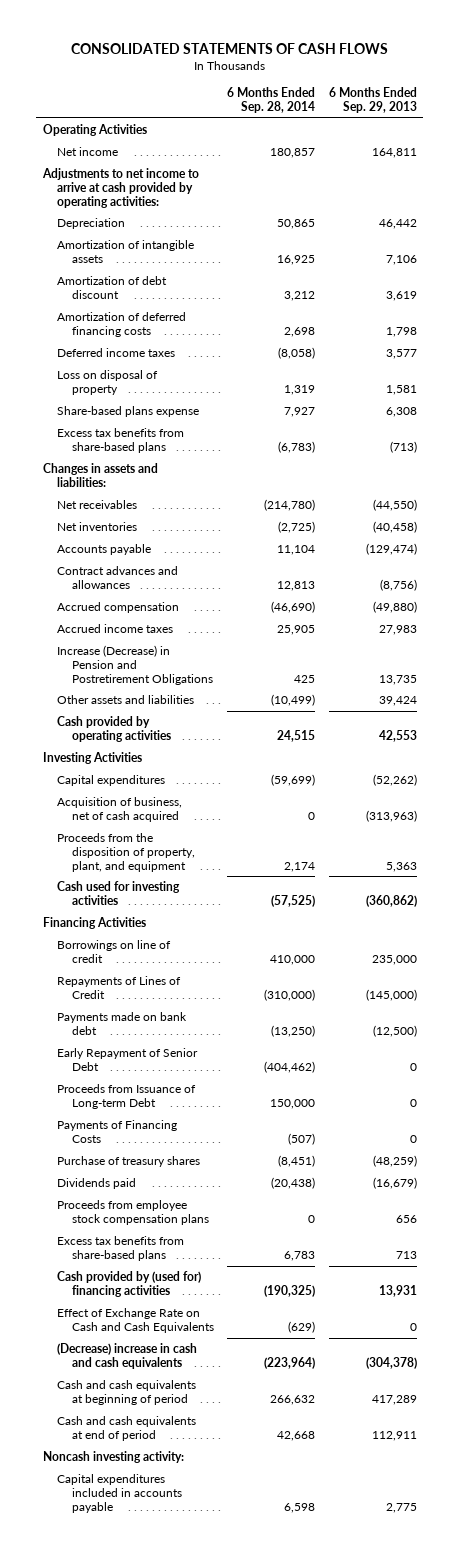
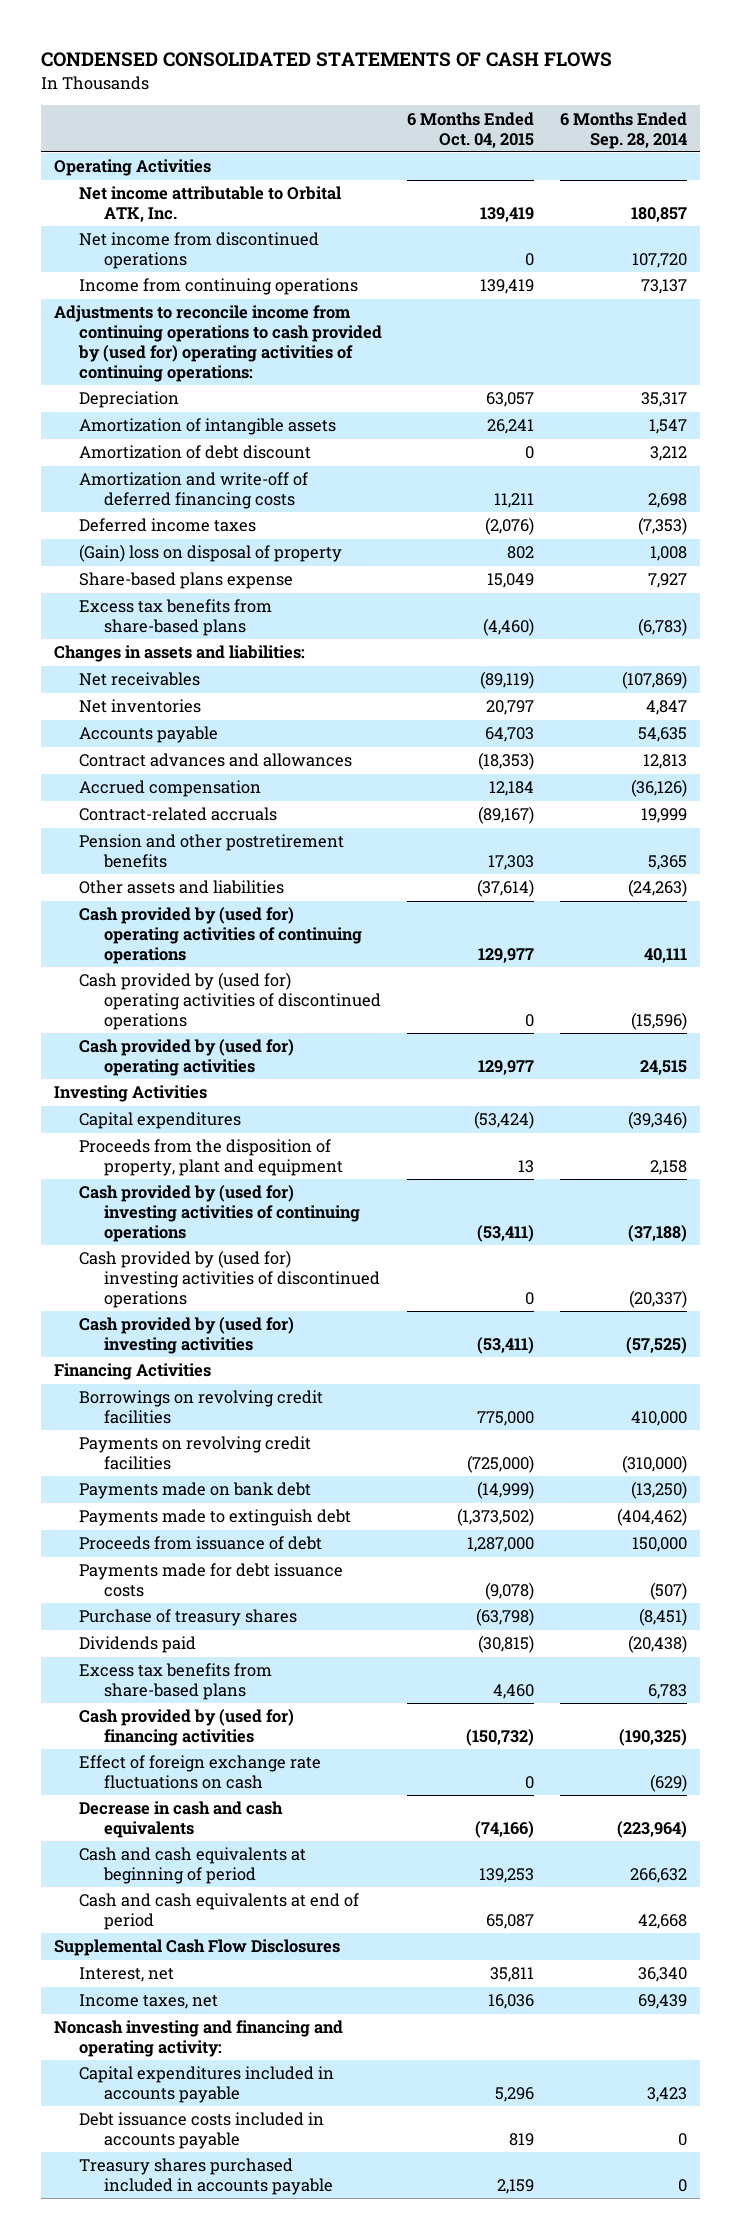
[70,43,388,55] CONSOLIDATED STATEMENTS OF CASH FLOWS -> [40,52,612,68] CONDENSED CONSOLIDATED STATEMENTS OF CASH FLOWS
[328,87,417,113] 6 Months Ended Sep. 29, 2013 -> none
none -> [407,111,535,148] 6 Months Ended Oct. 04, 2015
[57,147,119,157] Net income -> [78,186,341,223] Net income attributable to Orbital ATK, Inc.
none -> [78,232,319,270] Net income from discontinued operations
none -> [78,278,358,296] Income from continuing operations
[41,168,199,208] Adjustments to net income to arrive at cash provided by operating activities: -> [53,305,382,382] Adjustments to reconcile income from continuing operations to cash provided by (used for) operating activities of continuing operations:
[277,219,316,230] 50,865 -> [641,392,688,408] 35,317
[277,254,316,265] 16,925 -> [649,419,688,435] 1,547
[57,312,187,337] Amortization of deferred financing costs -> [78,472,308,510] Amortization and write-off of deferred financing costs
[278,347,316,360] (8,058) -> [638,517,688,536] (7,353)
[57,370,159,395] Loss on disposal of property -> [78,544,342,563] (Gain) loss on disposal of property
[284,384,316,395] 1,319 -> [650,546,688,562] 1,008
[264,499,316,512] (214,780) -> [622,671,688,690] (107,869)
[278,521,316,534] (2,725) -> [646,700,688,716] 4,847
[277,545,316,556] 11,104 -> [638,727,688,743] 54,635
[57,624,174,634] Accrued income taxes -> none
[271,601,316,614] (46,690) -> [631,779,688,798] (36,126)
none -> [78,807,277,822] Contract-related accruals
[57,645,213,685] Increase (Decrease) in Pension and Postretirement Obligations -> [78,834,344,869] Pension and other postretirement benefits
[294,674,316,683] 425 -> [648,855,688,871] 5,365
[271,694,316,707] (10,499) -> [628,879,688,898] (24,263)
[57,716,171,742] Cash provided by operating activities -> [78,907,362,965] Cash provided by (used for) operating activities of continuing operations
[277,729,316,742] 24,515 -> [644,948,688,964] 40,111
none -> [78,972,381,1031] Cash provided by (used for) operating activities of discontinued operations
none -> [78,1039,294,1077] Cash provided by (used for) operating activities
[57,797,183,822] Acquisition of business, net of cash acquired -> none
[271,774,316,787] (59,699) -> [628,1111,688,1130] (39,346)
[57,833,195,872] Proceeds from the disposition of property, plant, and equipment -> [78,1139,343,1177] Proceeds from the disposition of property, plant and equipment
[284,861,316,872] 2,174 -> [650,1160,688,1176] 2,158
[57,881,181,905] Cash used for investing activities -> [78,1185,360,1243] Cash provided by (used for) investing activities of continuing operations
[271,894,316,907] (57,525) -> [628,1225,688,1243] (37,188)
none -> [78,1250,380,1309] Cash provided by (used for) investing activities of discontinued operations
none -> [78,1317,294,1355] Cash provided by (used for) investing activities
[57,940,172,963] Borrowings on line of credit -> [78,1390,323,1425] Borrowings on revolving credit facilities
[57,976,182,999] Repayments of Lines of Credit -> [78,1436,311,1471] Payments on revolving credit facilities
[57,1048,199,1071] Early Repayment of Senior Debt -> [78,1509,351,1527] Payments made to extinguish debt
[57,1084,197,1109] Proceeds from Issuance of Long-term Debt -> [78,1536,322,1551] Proceeds from issuance of debt
[57,1120,178,1143] Payments of Financing Costs -> [78,1563,343,1598] Payments made for debt issuance costs
[57,1200,209,1225] Proceeds from employee stock compensation plans -> none
[57,1308,214,1333] Effect of Exchange Rate on Cash and Cash Equivalents -> [78,1755,321,1790] Effect of foreign exchange rate fluctuations on cash
[57,1343,198,1369] (Decrease) increase in cash and cash equivalents -> [78,1801,283,1839] Decrease in cash and cash equivalents
none -> [53,1939,340,1957] Supplemental Cash Flow Disclosures
none -> [78,1967,174,1983] Interest, net
none -> [78,1994,218,2010] Income taxes, net
[42,1451,184,1464] Noncash investing activity: -> [53,2020,343,2058] Noncash investing and financing and operating activity:
[284,1502,316,1513] 6,598 -> [647,2087,688,2103] 3,423
none -> [78,2112,324,2150] Debt issuance costs included in accounts payable
none -> [78,2158,333,2196] Treasury shares purchased included in accounts payable

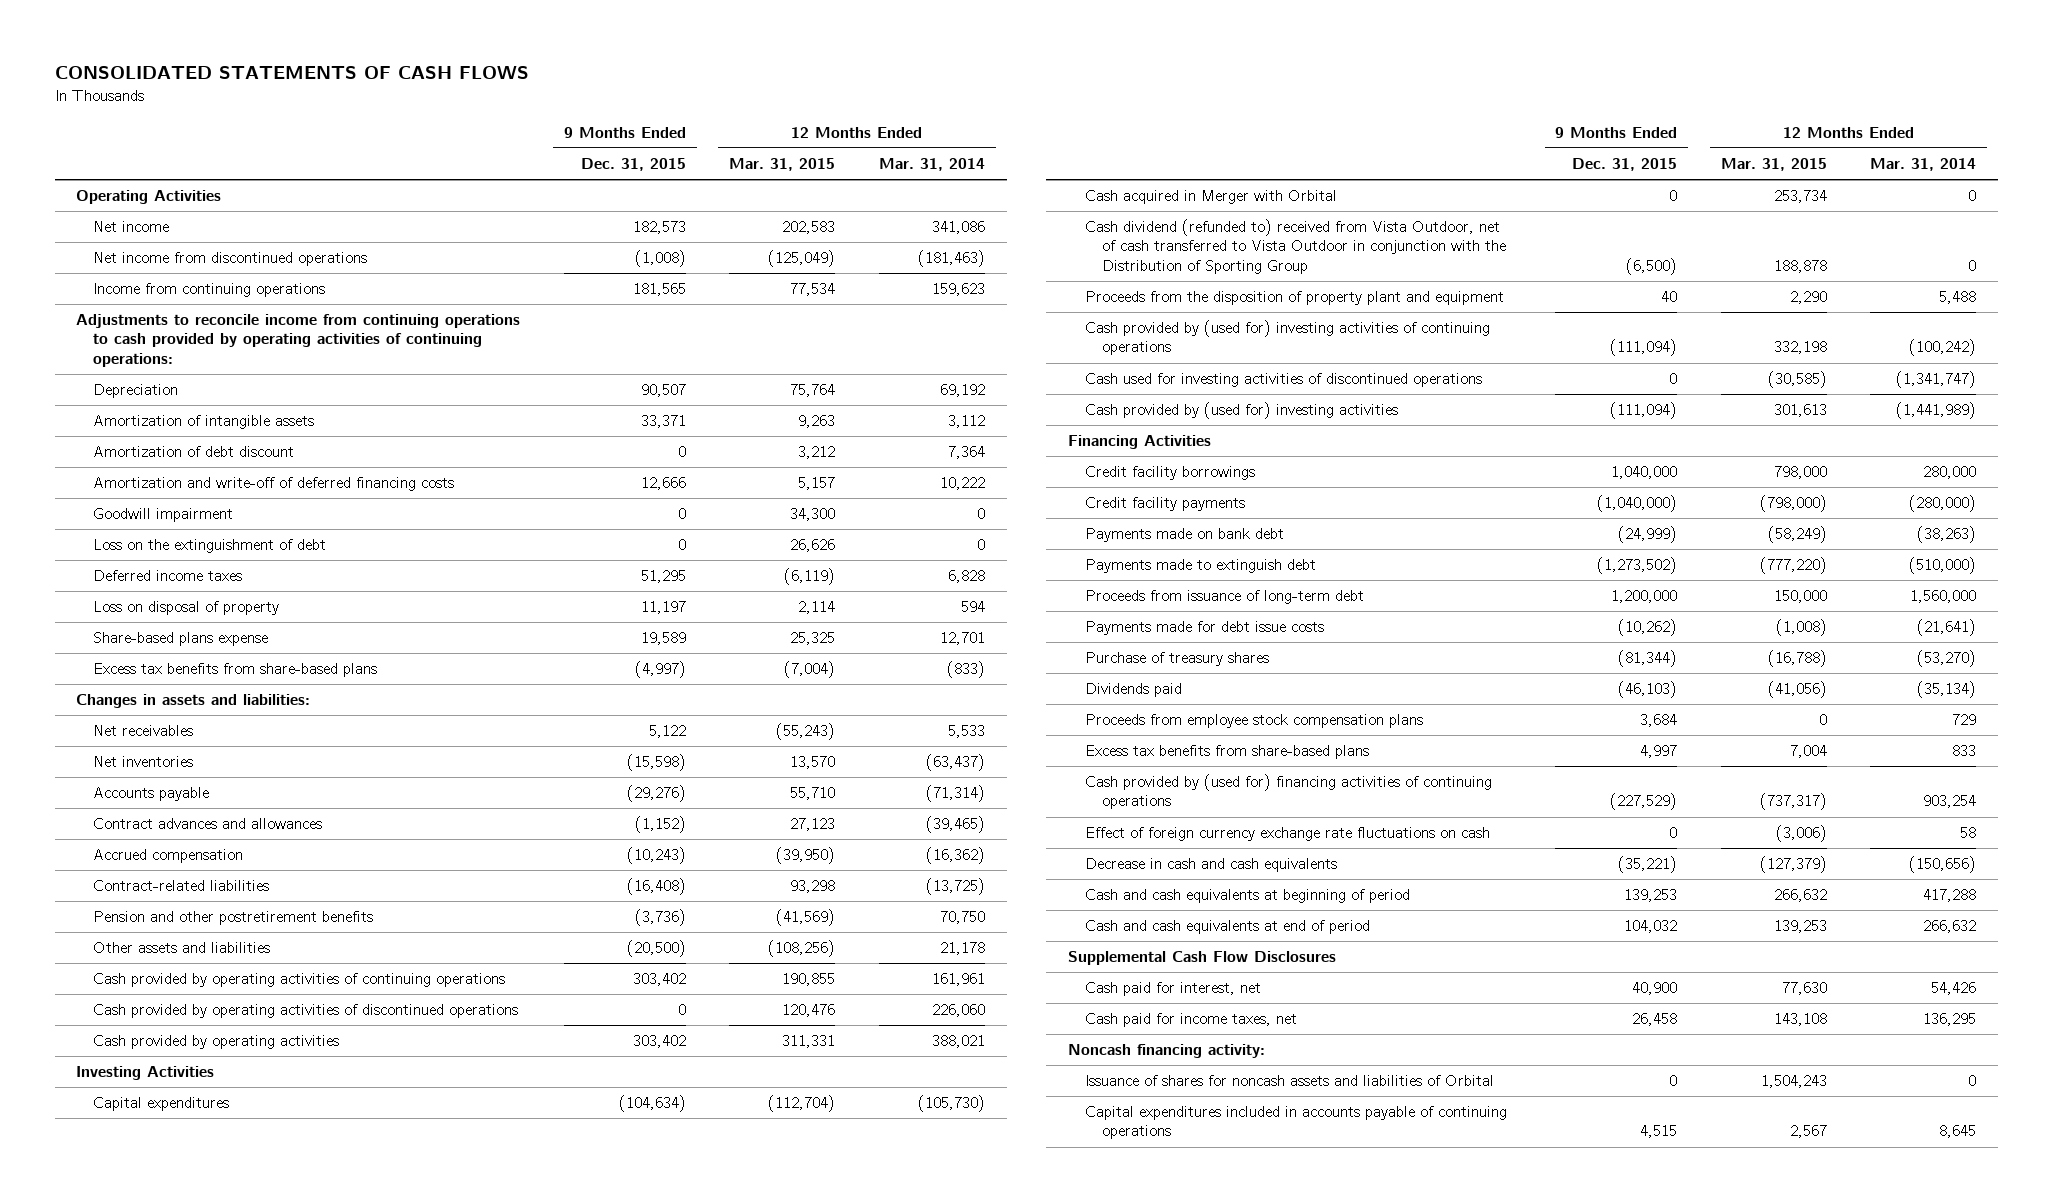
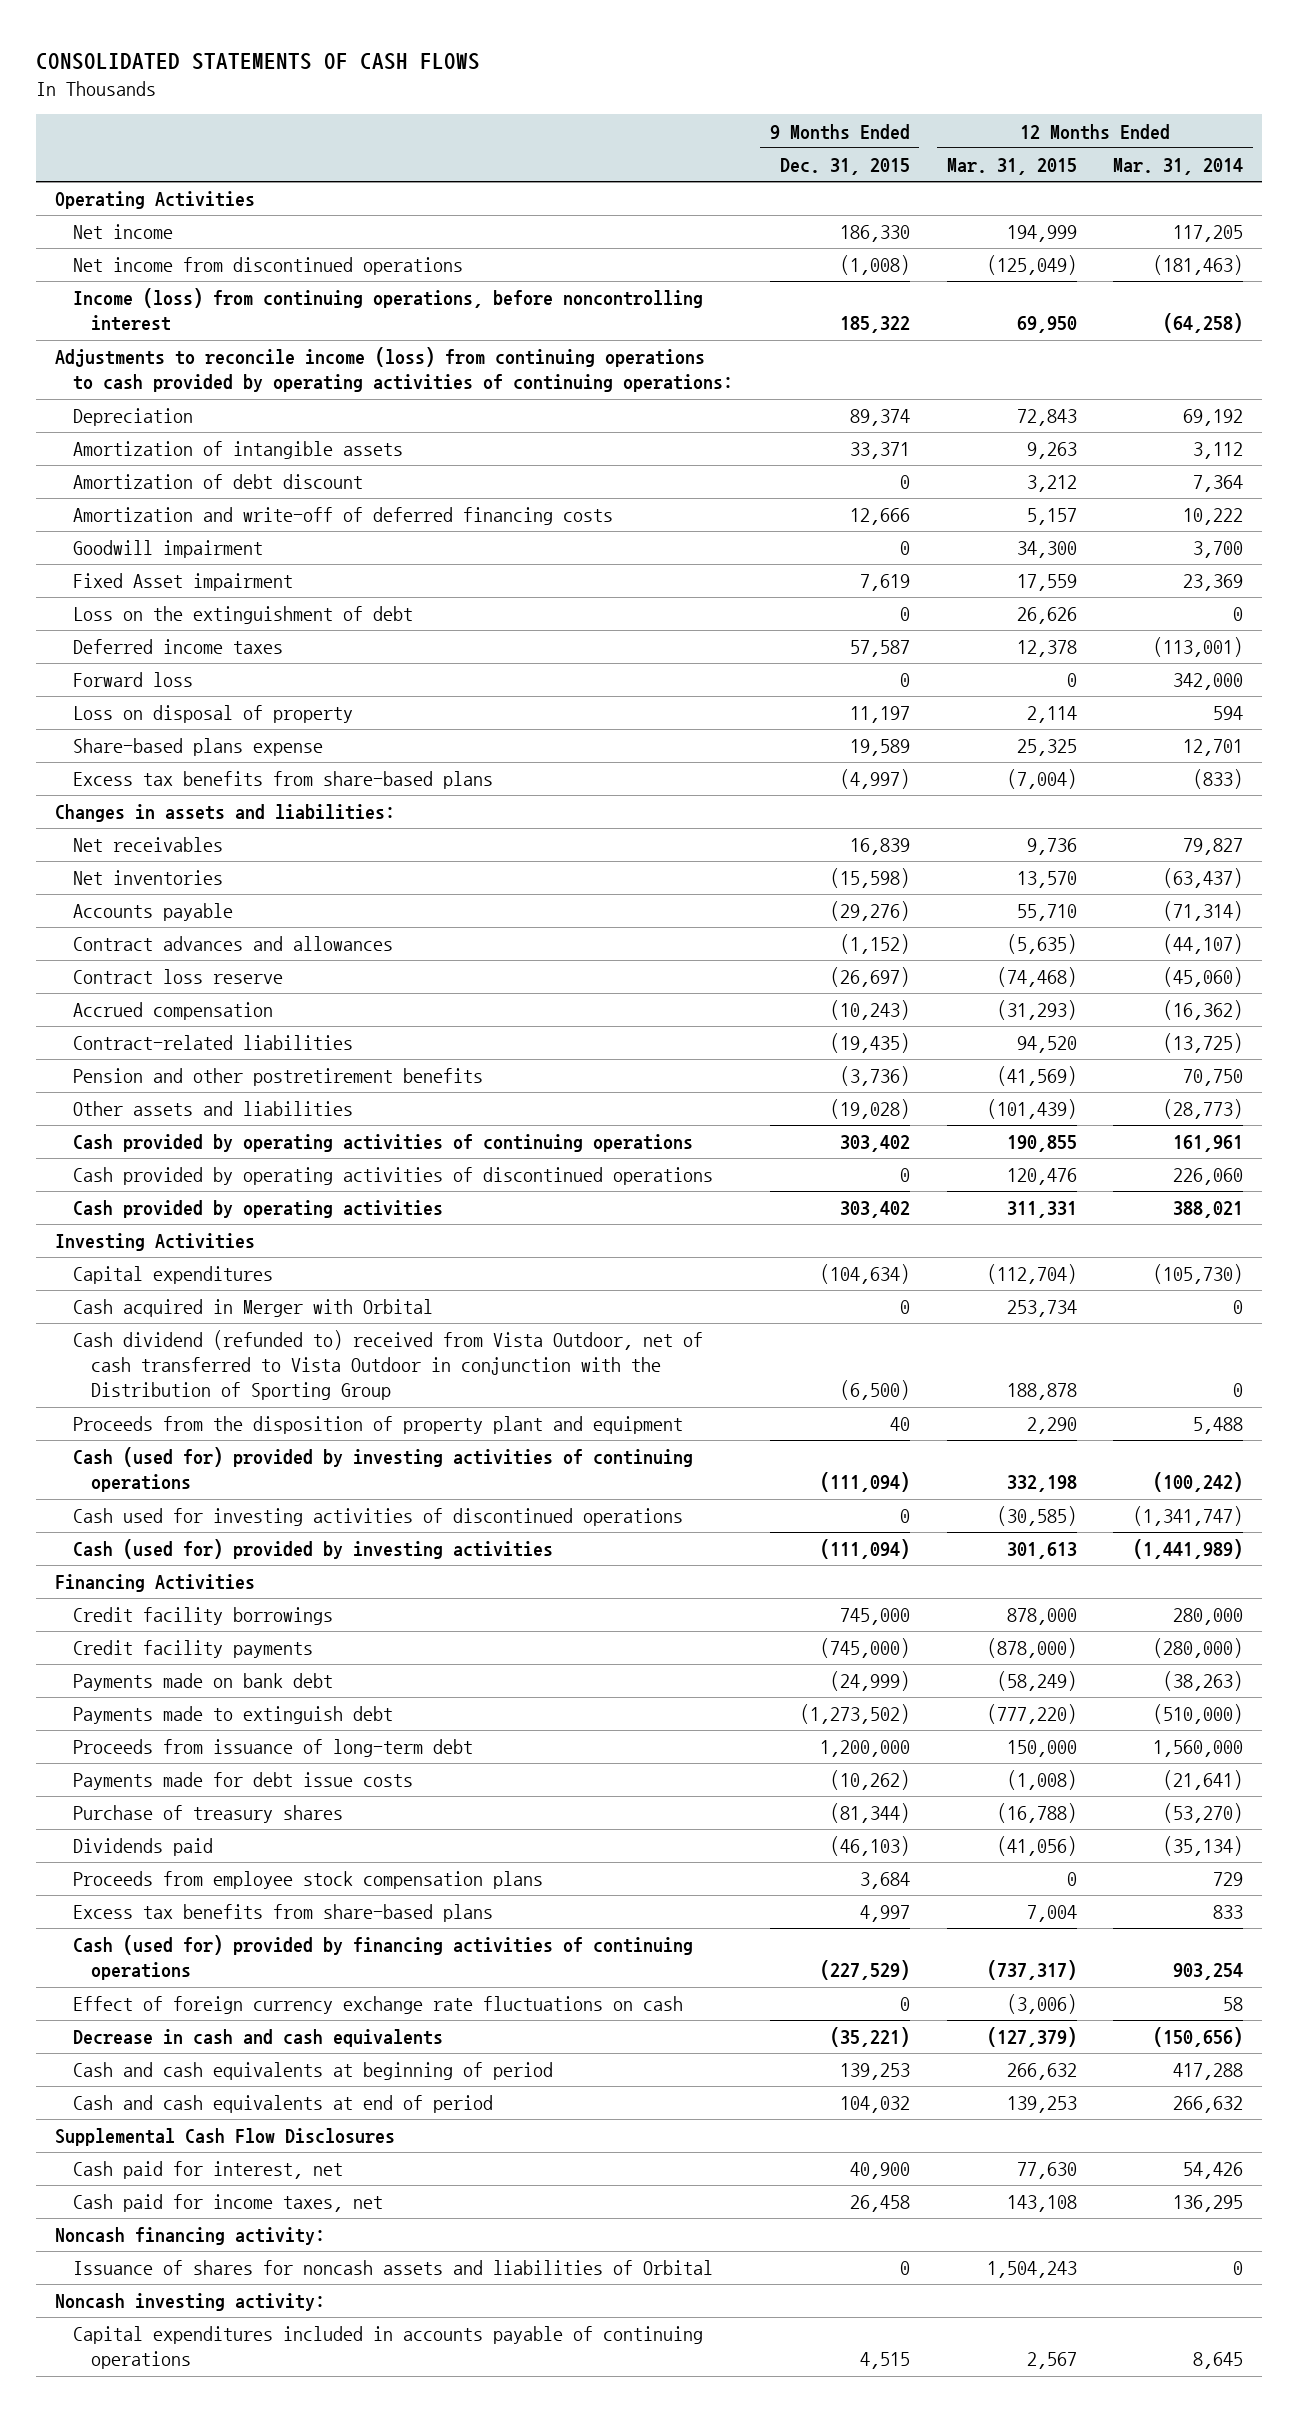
[632,221,686,235] 182,573 -> [839,225,910,243] 186,330
[782,221,836,235] 202,583 -> [1006,225,1077,243] 194,999
[931,221,985,235] 341,086 -> [1173,225,1244,243] 117,205
[93,283,326,298] Income from continuing operations -> [72,288,703,332] Income (loss) from continuing operations, before noncontrolling interest
[632,283,686,297] 181,565 -> [839,316,910,334] 185,322
[790,283,836,297] 77,534 -> [1016,316,1077,334] 69,950
[931,283,985,297] 159,623 -> [1163,313,1244,334] (64,258)
[76,314,521,367] Adjustments to reconcile income from continuing operations to cash provided by operating activities of continuing operations: -> [54,347,733,393] Adjustments to reconcile income (loss) from continuing operations to cash provided by operating activities of continuing operations:
[640,384,686,398] 90,507 -> [849,409,910,427] 89,374
[790,384,836,398] 75,764 -> [1016,409,1077,427] 72,843
[976,508,985,520] 0 -> [1193,541,1244,559] 3,700
none -> [72,573,293,592] Fixed Asset impairment
[640,570,686,584] 51,295 -> [849,640,910,658] 57,587
[784,568,836,586] (6,119) -> [1016,640,1077,658] 12,378
[947,570,985,584] 6,828 -> [1153,637,1244,658] (113,001)
none -> [72,672,193,688] Forward loss
[648,725,686,739] 5,122 -> [849,838,910,856] 16,839
[776,723,836,741] (55,243) -> [1026,838,1077,856] 9,736
[947,725,985,739] 5,533 -> [1183,838,1244,856] 79,827
[790,818,836,832] 27,123 -> [1006,934,1077,955] (5,635)
[925,816,985,834] (39,465) -> [1163,934,1244,955] (44,107)
none -> [72,969,283,985] Contract loss reserve
[776,847,836,865] (39,950) -> [996,1000,1077,1021] (31,293)
[626,878,686,896] (16,408) -> [829,1033,910,1054] (19,435)
[790,880,836,894] 93,298 -> [1016,1036,1077,1054] 94,520
[626,940,686,958] (20,500) -> [829,1099,910,1120] (19,028)
[768,940,836,958] (108,256) -> [986,1099,1077,1120] (101,439)
[939,942,985,956] 21,178 -> [1163,1099,1244,1120] (28,773)
[1084,320,1490,356] Cash provided by (used for) investing activities of continuing operations -> [72,1447,693,1493] Cash (used for) provided by investing activities of continuing operations
[1084,402,1398,420] Cash provided by (used for) investing activities -> [72,1539,553,1560] Cash (used for) provided by investing activities
[1611,466,1678,480] 1,040,000 -> [839,1608,910,1626] 745,000
[1773,466,1827,480] 798,000 -> [1006,1608,1077,1626] 878,000
[1597,495,1678,513] (1,040,000) -> [819,1638,910,1659] (745,000)
[1759,495,1827,513] (798,000) -> [986,1638,1077,1659] (878,000)
[1084,774,1492,810] Cash provided by (used for) financing activities of continuing operations -> [72,1935,693,1981] Cash (used for) provided by financing activities of continuing operations
none -> [54,2293,325,2312] Noncash investing activity:

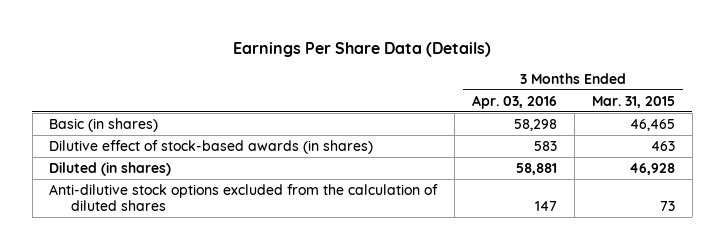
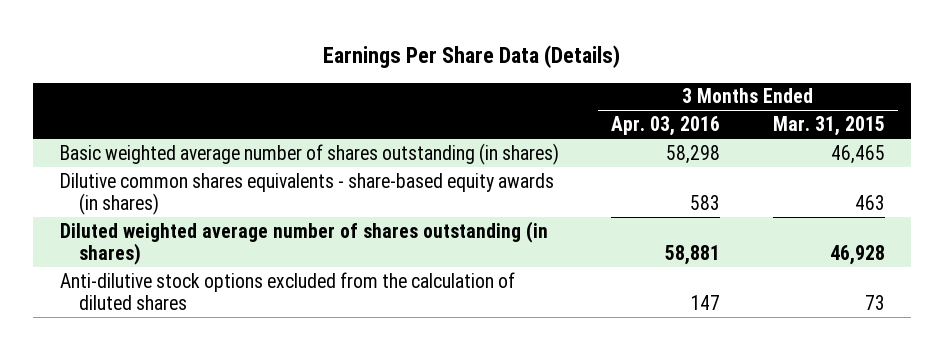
[49,117,159,132] Basic (in shares) -> [59,142,559,165] Basic weighted average number of shares outstanding (in shares)
[49,139,374,154] Dilutive effect of stock-based awards (in shares) -> [59,172,554,215] Dilutive common shares equivalents - share-based equity awards (in shares)
[49,161,172,176] Diluted (in shares) -> [59,220,548,265] Diluted weighted average number of shares outstanding (in shares)

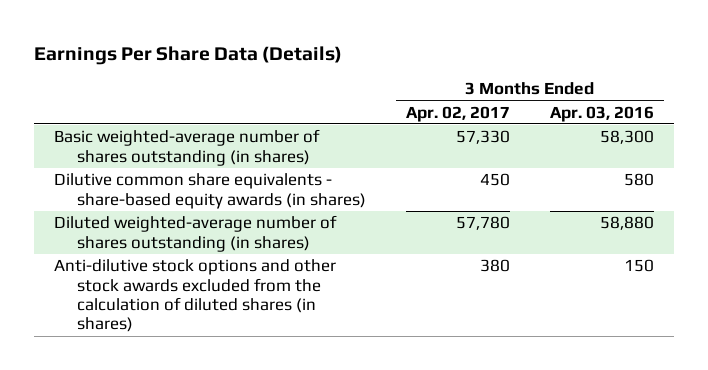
[773,116,886,137] Mar. 31, 2015 -> none
none -> [406,105,511,122] Apr. 02, 2017
[59,142,559,165] Basic weighted average number of shares outstanding (in shares) -> [53,129,320,166] Basic weighted-average number of shares outstanding (in shares)
[666,144,721,164] 58,298 -> [599,130,654,145] 58,300
[59,172,554,215] Dilutive common shares equivalents - share-based equity awards (in shares) -> [53,173,367,209] Dilutive common share equivalents - share-based equity awards (in shares)
[690,194,721,210] 583 -> [623,173,654,187] 580
[59,220,548,265] Diluted weighted average number of shares outstanding (in shares) -> [53,215,337,252] Diluted weighted-average number of shares outstanding (in shares)
[665,244,721,265] 58,881 -> [599,216,654,231] 58,880
[59,271,515,310] Anti-dilutive stock options excluded from the calculation of diluted shares -> [53,259,336,333] Anti-dilutive stock options and other stock awards excluded from the calculation of diluted shares (in shares)
[690,294,721,310] 147 -> [623,259,654,273] 150

